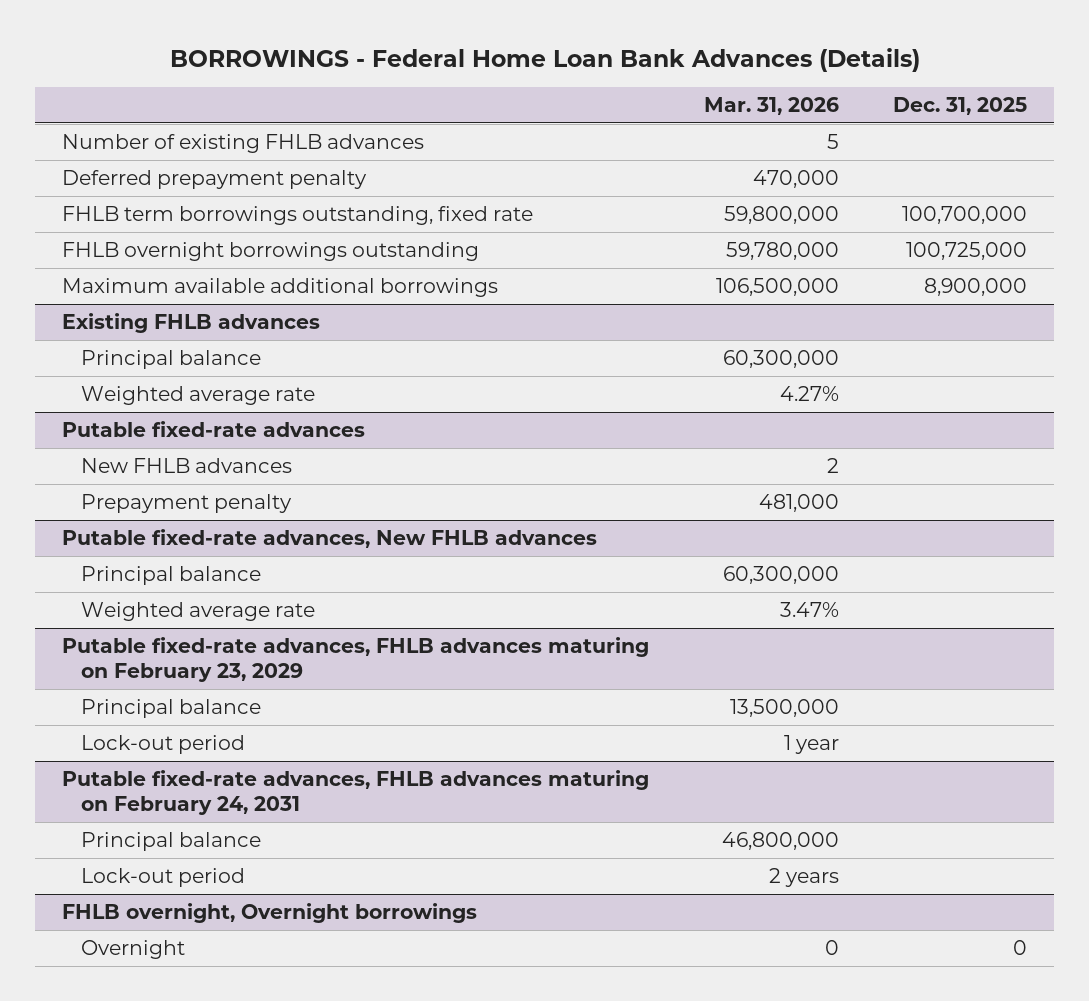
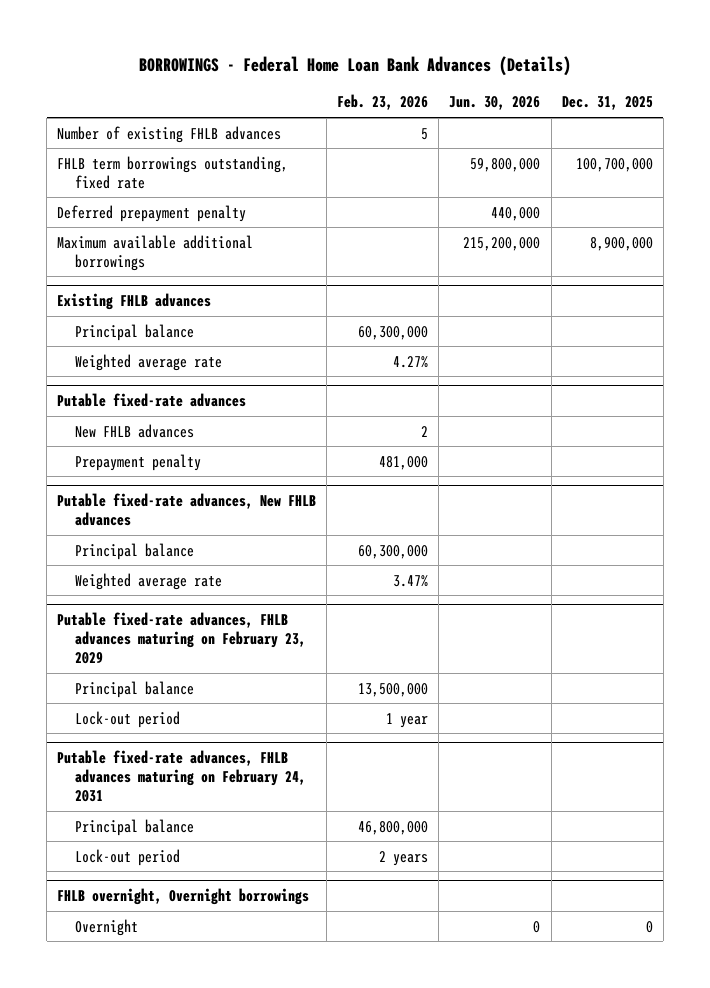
[703,96,839,115] Mar. 31, 2026 -> none
none -> [337,94,429,111] Feb. 23, 2026
none -> [449,96,541,111] Jun. 30, 2026
[62,241,480,261] FHLB overnight borrowings outstanding -> none
[62,169,368,189] Deferred prepayment penalty -> [57,204,247,222] Deferred prepayment penalty

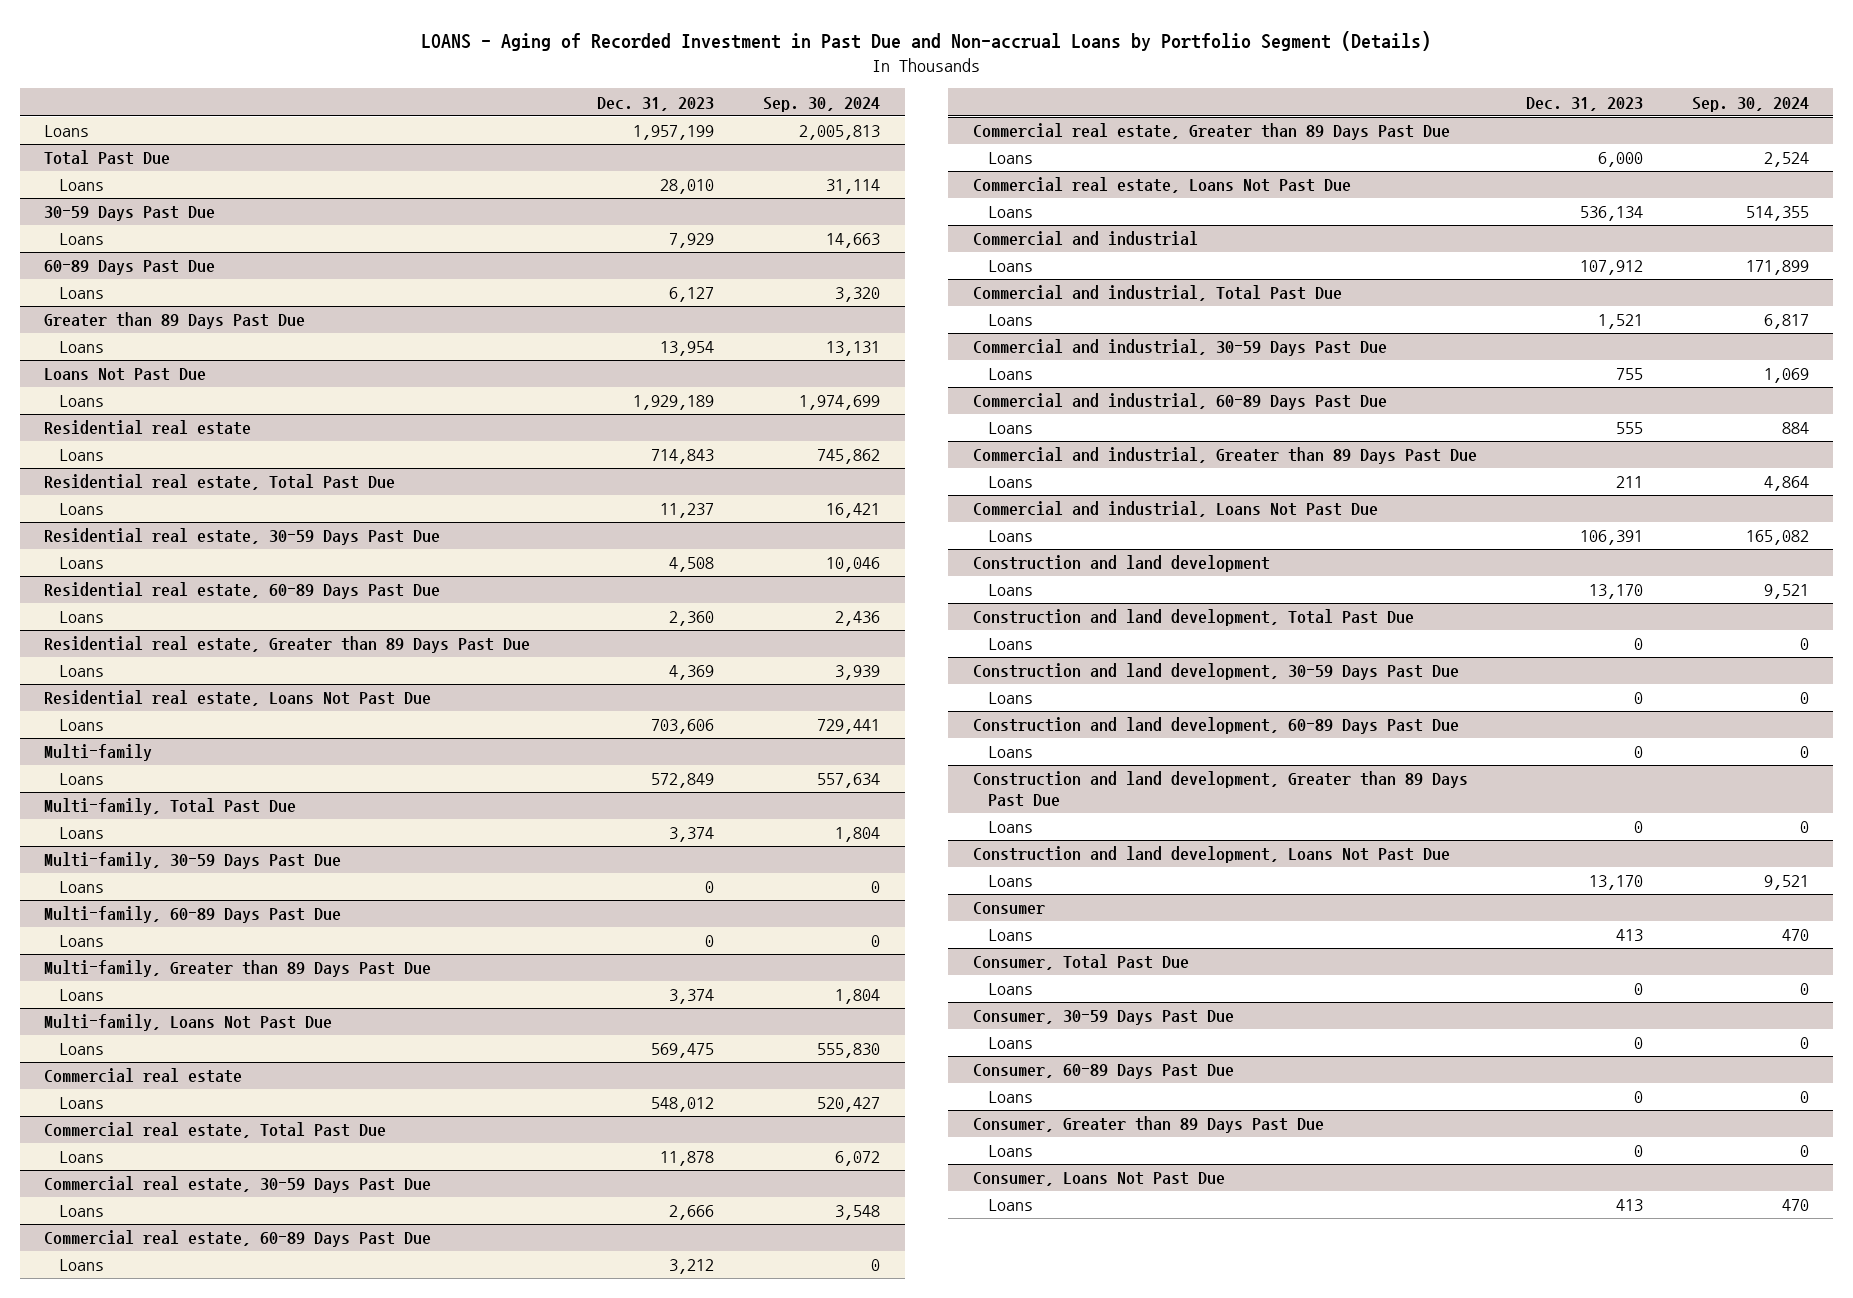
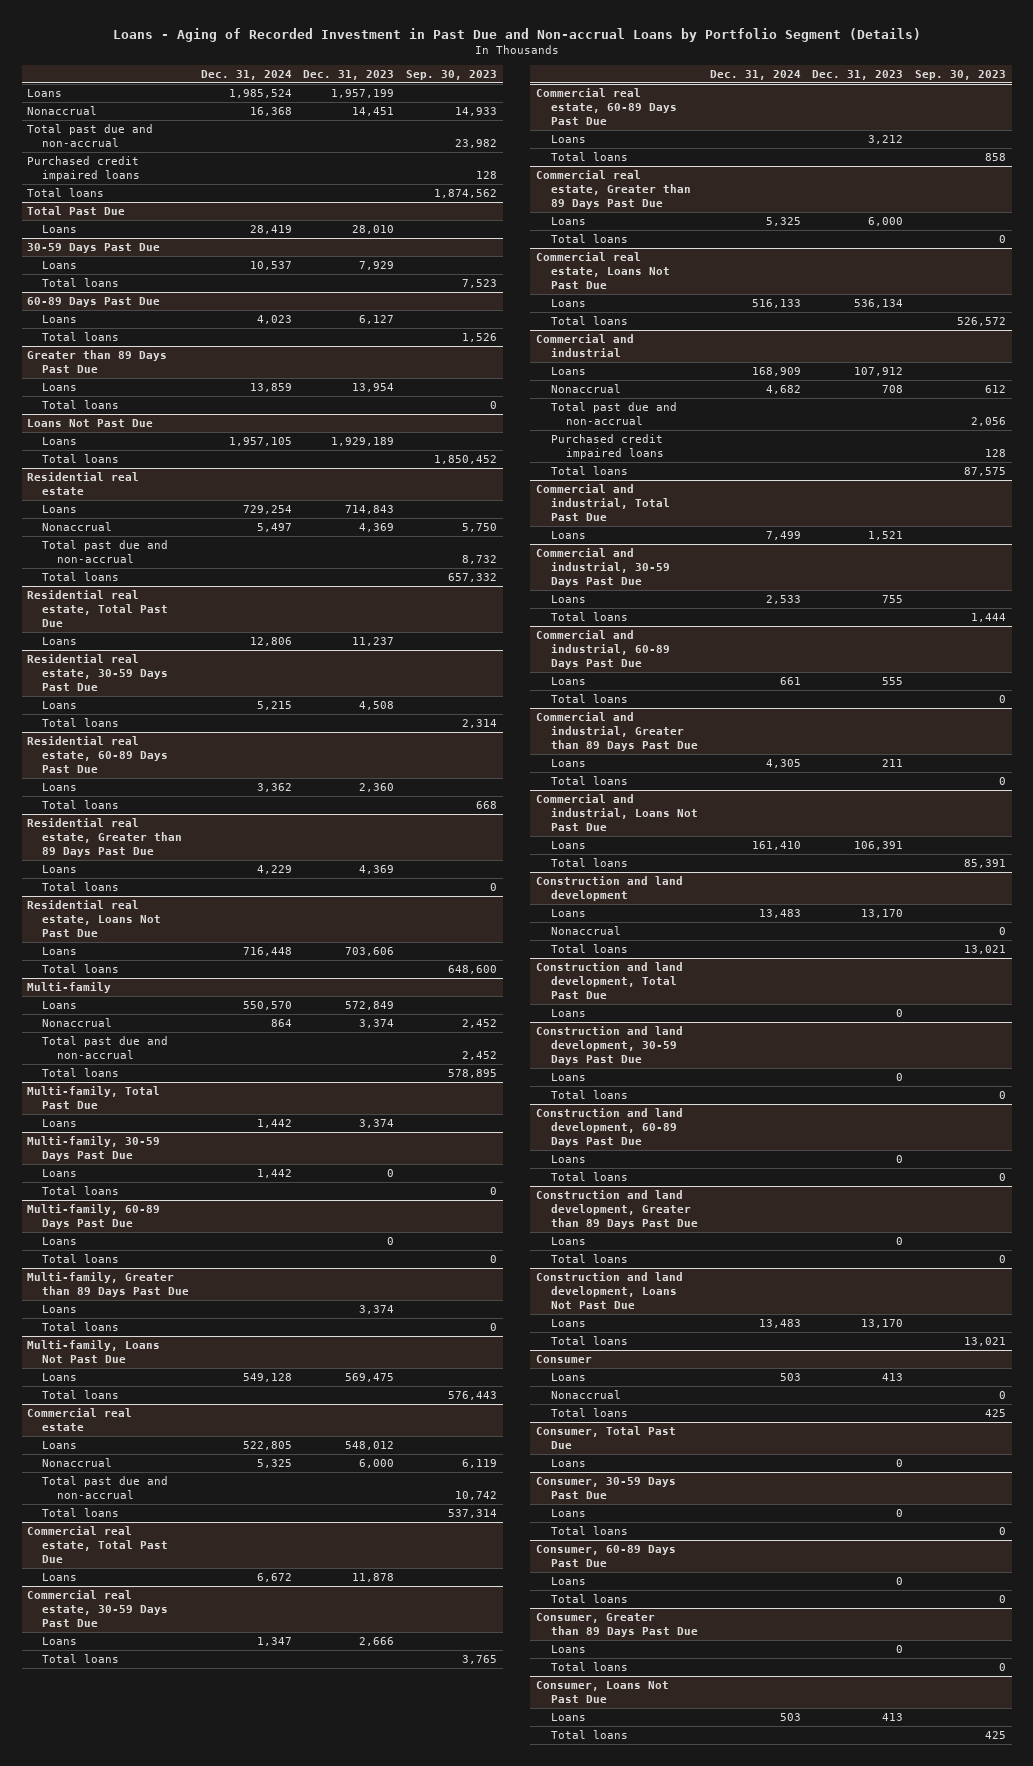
[421,31,1432,52] LOANS - Aging of Recorded Investment in Past Due and Non-accrual Loans by Portfolio Segment (Details) -> [112,27,921,42] Loans - Aging of Recorded Investment in Past Due and Non-accrual Loans by Portfolio Segment (Details)
[763,96,881,112] Sep. 30, 2024 -> none
none -> [200,69,292,80] Dec. 31, 2024
none -> [405,69,497,80] Sep. 30, 2023
none -> [27,106,98,116] Nonaccrual
none -> [27,124,154,148] Total past due and non-accrual
none -> [27,156,141,182] Purchased credit impaired loans
none -> [27,188,105,198] Total loans
none -> [42,278,120,288] Total loans
none -> [42,332,120,342] Total loans
none -> [42,400,120,410] Total loans
none -> [42,454,120,464] Total loans
none -> [42,522,113,532] Nonaccrual
none -> [42,540,169,564] Total past due and non-accrual
none -> [42,572,120,582] Total loans
none -> [42,718,120,728] Total loans
none -> [42,800,120,810] Total loans
none -> [42,882,120,892] Total loans
none -> [42,964,120,974] Total loans
none -> [42,1018,113,1028] Nonaccrual
none -> [42,1036,169,1060] Total past due and non-accrual
none -> [42,1068,120,1078] Total loans
none -> [42,1186,120,1196] Total loans
none -> [42,1254,120,1264] Total loans
none -> [42,1322,120,1332] Total loans
none -> [42,1390,120,1400] Total loans
none -> [42,1458,113,1468] Nonaccrual
none -> [42,1476,169,1500] Total past due and non-accrual
none -> [42,1508,120,1518] Total loans
none -> [42,1654,120,1664] Total loans
none -> [550,152,628,162] Total loans
none -> [550,234,628,244] Total loans
none -> [550,316,628,326] Total loans
none -> [550,384,621,394] Nonaccrual
none -> [550,402,677,426] Total past due and non-accrual
none -> [550,434,664,460] Purchased credit impaired loans
none -> [550,466,628,476] Total loans
none -> [550,612,628,622] Total loans
none -> [550,694,628,704] Total loans
none -> [550,776,628,786] Total loans
none -> [550,858,628,868] Total loans
none -> [550,926,621,936] Nonaccrual
none -> [550,944,628,954] Total loans
none -> [550,1090,628,1100] Total loans
none -> [550,1172,628,1182] Total loans
none -> [550,1254,628,1264] Total loans
none -> [550,1336,628,1346] Total loans
none -> [550,1390,621,1400] Nonaccrual
none -> [550,1408,628,1418] Total loans
none -> [550,1526,628,1536] Total loans
none -> [550,1594,628,1604] Total loans
none -> [550,1662,628,1672] Total loans
none -> [550,1730,628,1740] Total loans

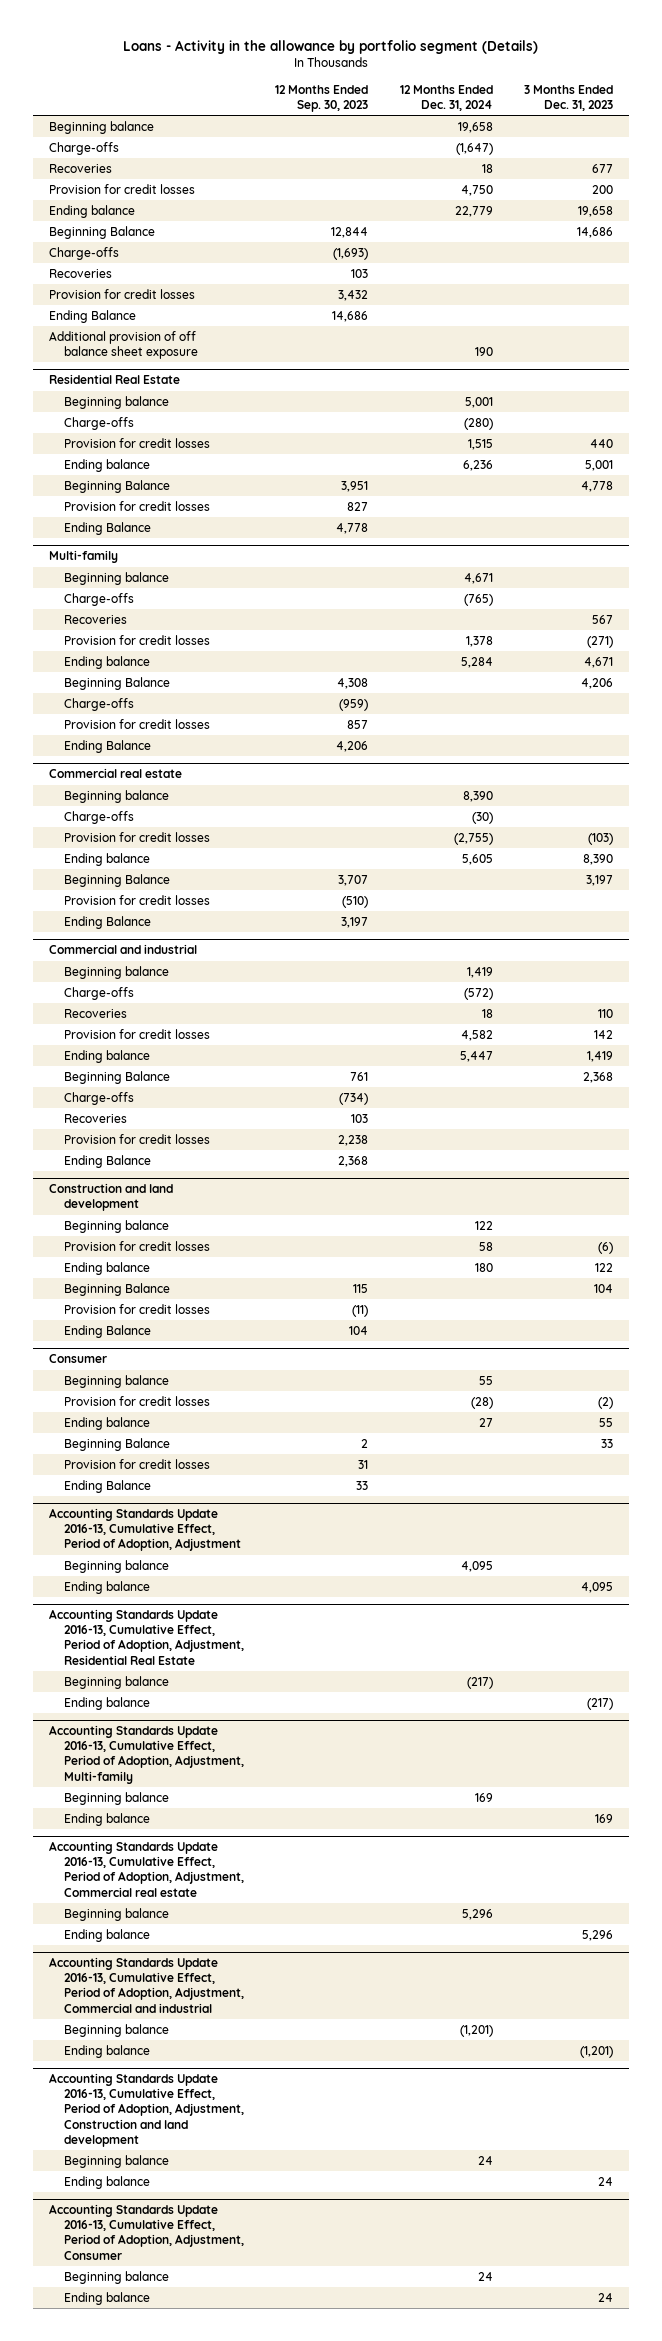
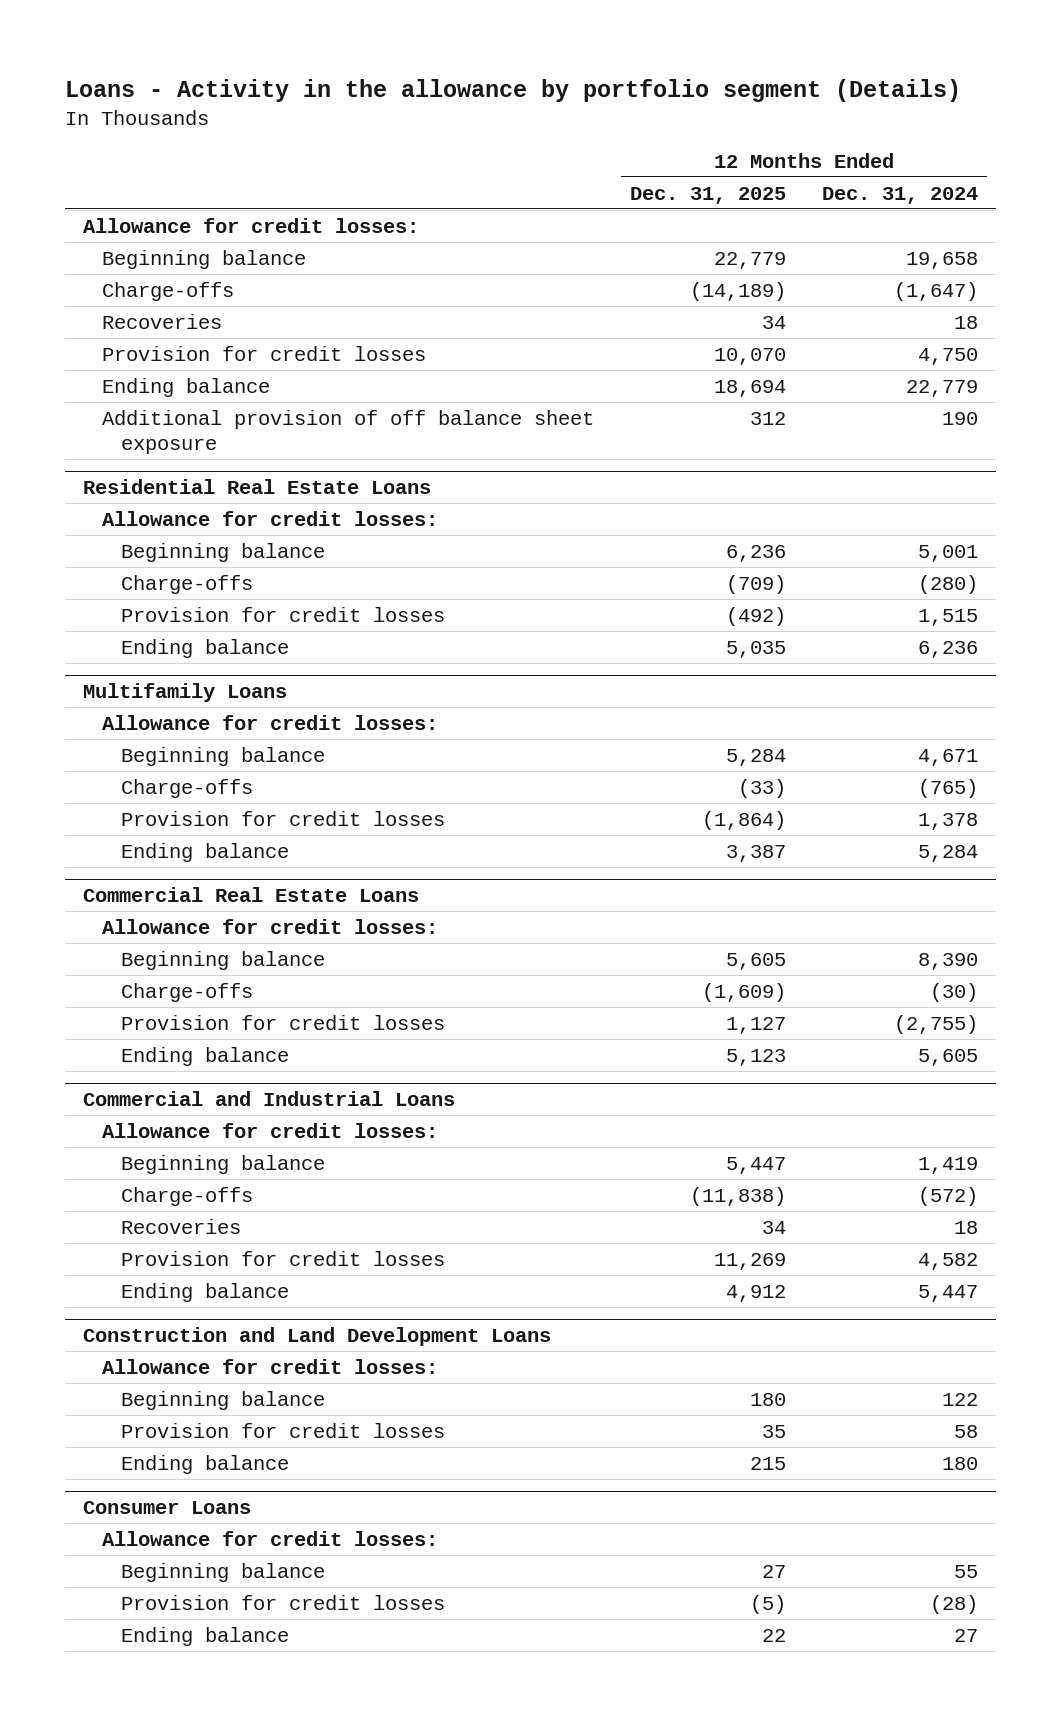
[275,84,369,113] 12 Months Ended Sep. 30, 2023 -> none
[524,84,614,112] 3 Months Ended Dec. 31, 2023 -> none
none -> [629,186,786,204] Dec. 31, 2025
none -> [83,217,420,233] Allowance for credit losses:
[48,225,155,239] Beginning Balance -> none
[48,246,119,260] Charge-offs -> none
[48,268,112,278] Recoveries -> none
[48,288,195,299] Provision for credit losses -> none
[48,309,136,323] Ending Balance -> none
[48,374,180,385] Residential Real Estate -> [83,479,432,495] Residential Real Estate Loans
none -> [101,510,438,526] Allowance for credit losses:
[64,479,171,493] Beginning Balance -> none
[64,500,211,511] Provision for credit losses -> none
[64,521,152,535] Ending Balance -> none
[48,550,118,564] Multi-family -> [83,683,288,703] Multifamily Loans
none -> [101,714,438,730] Allowance for credit losses:
[64,614,128,624] Recoveries -> none
[64,676,171,690] Beginning Balance -> none
[64,697,135,711] Charge-offs -> none
[64,718,211,729] Provision for credit losses -> none
[64,739,152,753] Ending Balance -> none
[48,768,182,779] Commercial real estate -> [83,887,420,903] Commercial Real Estate Loans
none -> [101,918,438,934] Allowance for credit losses:
[64,873,171,887] Beginning Balance -> none
[64,894,211,905] Provision for credit losses -> none
[64,915,152,929] Ending Balance -> none
[48,944,197,955] Commercial and industrial -> [83,1091,456,1107] Commercial and Industrial Loans
none -> [101,1122,438,1138] Allowance for credit losses:
[64,1070,171,1084] Beginning Balance -> none
[64,1091,135,1105] Charge-offs -> none
[64,1113,128,1123] Recoveries -> none
[64,1133,211,1144] Provision for credit losses -> none
[64,1154,152,1168] Ending Balance -> none
[48,1183,173,1212] Construction and land development -> [83,1327,552,1347] Construction and Land Development Loans
none -> [101,1358,438,1374] Allowance for credit losses:
[64,1282,171,1296] Beginning Balance -> none
[64,1303,211,1314] Provision for credit losses -> none
[64,1324,152,1338] Ending Balance -> none
[48,1354,107,1364] Consumer -> [83,1501,252,1515] Consumer Loans
none -> [101,1530,438,1546] Allowance for credit losses:
[64,1437,171,1451] Beginning Balance -> none
[64,1458,211,1469] Provision for credit losses -> none
[64,1479,152,1493] Ending Balance -> none
[48,1508,242,1552] Accounting Standards Update 2016-13, Cumulative Effect, Period of Adoption, Adjustment -> none
[64,1559,170,1573] Beginning balance -> none
[64,1580,151,1594] Ending balance -> none
[48,1609,245,1665] Accounting Standards Update 2016-13, Cumulative Effect, Period of Adoption, Adjustment, Residential Real Estate -> none
[64,1675,170,1689] Beginning balance -> none
[64,1696,151,1710] Ending balance -> none
[48,1725,245,1784] Accounting Standards Update 2016-13, Cumulative Effect, Period of Adoption, Adjustment, Multi-family -> none
[64,1791,170,1805] Beginning balance -> none
[64,1812,151,1826] Ending balance -> none
[48,1841,245,1897] Accounting Standards Update 2016-13, Cumulative Effect, Period of Adoption, Adjustment, Commercial real estate -> none
[64,1907,170,1921] Beginning balance -> none
[64,1928,151,1942] Ending balance -> none
[48,1957,245,2013] Accounting Standards Update 2016-13, Cumulative Effect, Period of Adoption, Adjustment, Commercial and industrial -> none
[64,2023,170,2037] Beginning balance -> none
[64,2044,151,2058] Ending balance -> none
[48,2073,245,2147] Accounting Standards Update 2016-13, Cumulative Effect, Period of Adoption, Adjustment, Construction and land development -> none
[64,2154,170,2168] Beginning balance -> none
[64,2175,151,2189] Ending balance -> none
[48,2204,245,2260] Accounting Standards Update 2016-13, Cumulative Effect, Period of Adoption, Adjustment, Consumer -> none
[64,2270,170,2284] Beginning balance -> none
[64,2291,151,2305] Ending balance -> none

